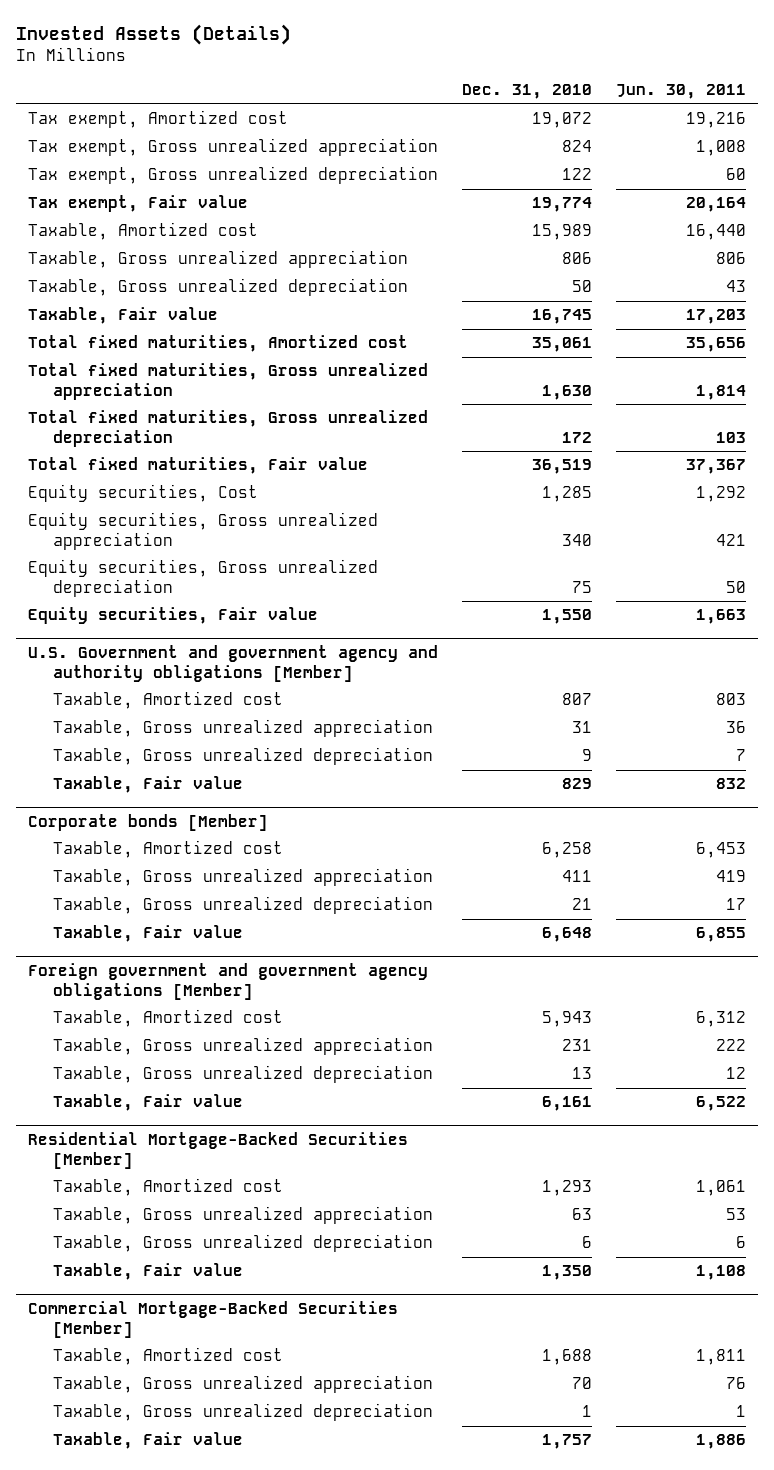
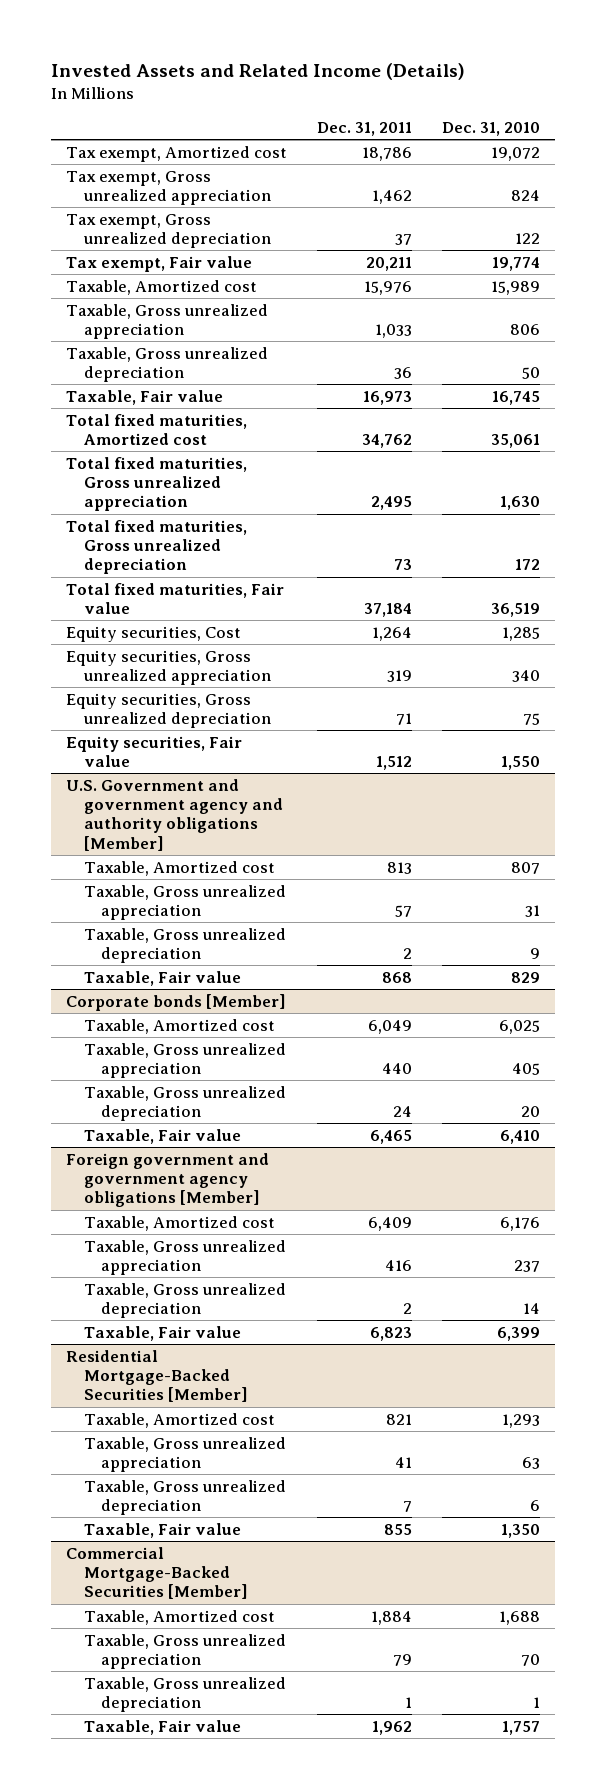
[16,24,292,46] Invested Assets (Details) -> [50,62,465,80] Invested Assets and Related Income (Details)
[615,84,746,100] Jun. 30, 2011 -> none
none -> [316,122,412,137] Dec. 31, 2011
[542,842,593,859] 6,258 -> [498,1019,540,1034] 6,025
[562,870,593,883] 411 -> [511,1063,540,1076] 405
[572,898,593,911] 21 -> [520,1106,540,1118] 20
[542,927,593,943] 6,648 -> [499,1129,540,1144] 6,410
[542,1011,593,1028] 5,943 -> [499,1216,540,1231] 6,176
[562,1039,593,1052] 231 -> [513,1260,540,1273] 237
[572,1067,593,1080] 13 -> [522,1303,540,1315] 14
[542,1096,593,1112] 6,161 -> [496,1326,540,1341] 6,399

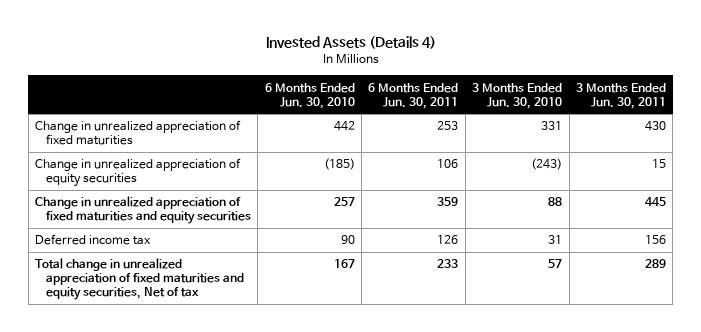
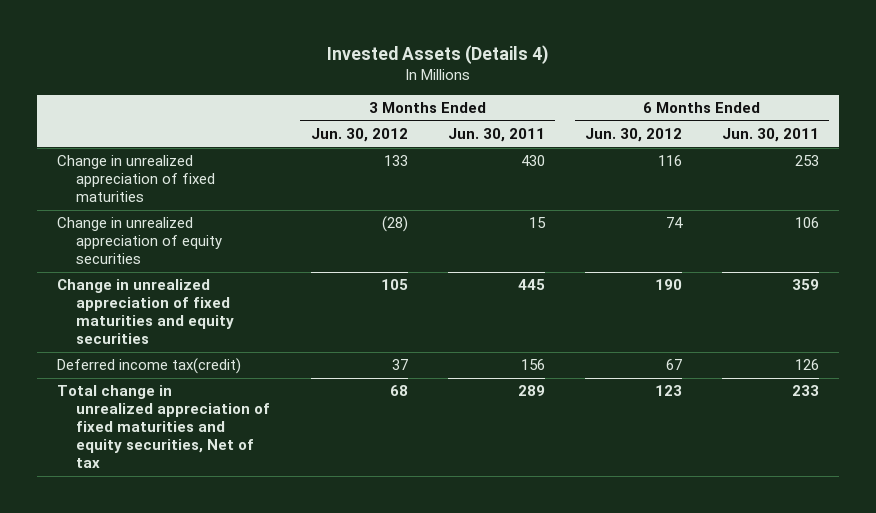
[264,82,355,109] 6 Months Ended Jun. 30, 2010 -> none
[472,82,563,109] 3 Months Ended Jun. 30, 2010 -> none
none -> [310,128,408,143] Jun. 30, 2012
none -> [585,128,683,143] Jun. 30, 2012
[35,234,152,246] Deferred income tax -> [56,358,241,375] Deferred income tax(credit)

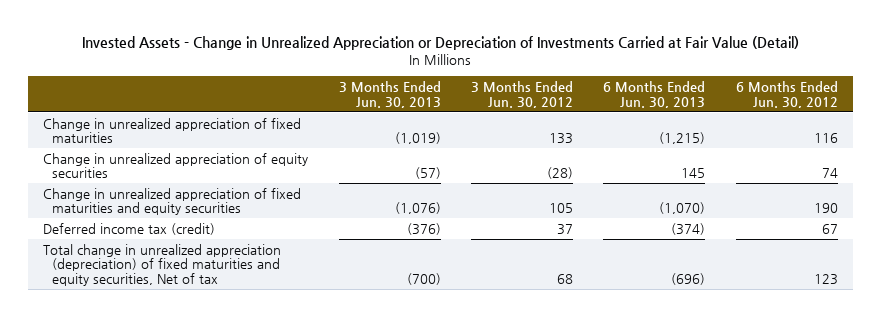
[326,44,549,64] Invested Assets (Details 4) -> [82,36,800,51] Invested Assets - Change in Unrealized Appreciation or Depreciation of Investments Carried at Fair Value (Detail)
[447,128,545,143] Jun. 30, 2011 -> none
[722,128,820,143] Jun. 30, 2011 -> none
none -> [338,81,441,108] 3 Months Ended Jun. 30, 2013
none -> [603,81,706,108] 6 Months Ended Jun. 30, 2013
[56,358,241,375] Deferred income tax(credit) -> [43,222,216,235] Deferred income tax (credit)
[56,385,271,469] Total change in unrealized appreciation of fixed maturities and equity securities, Net of tax -> [43,243,282,286] Total change in unrealized appreciation (depreciation) of fixed maturities and equity securities, Net of tax

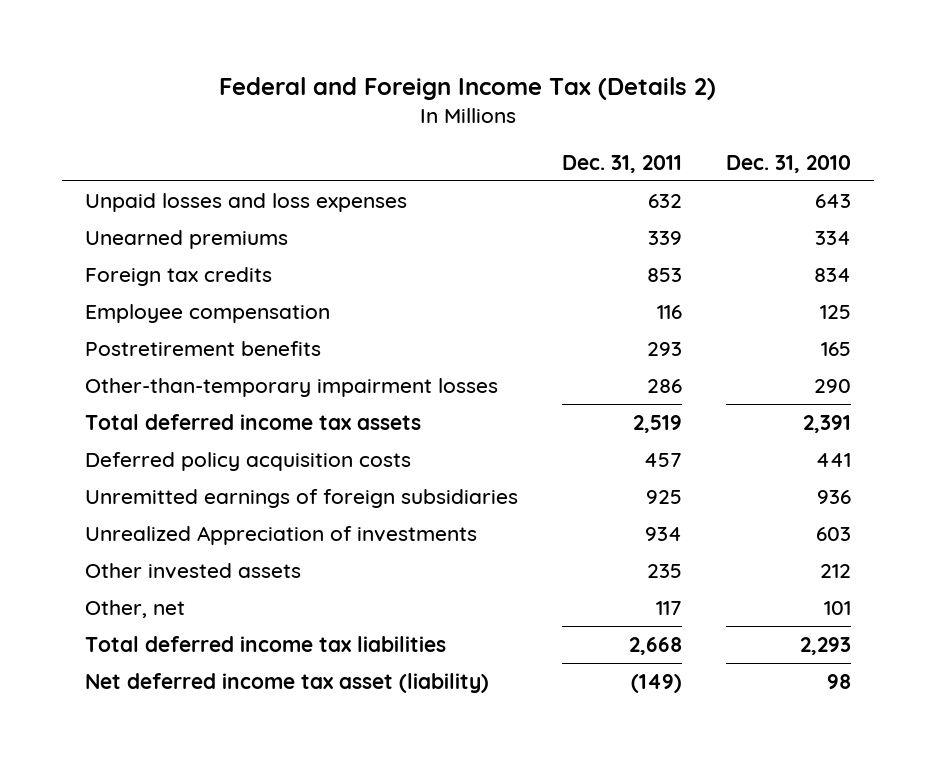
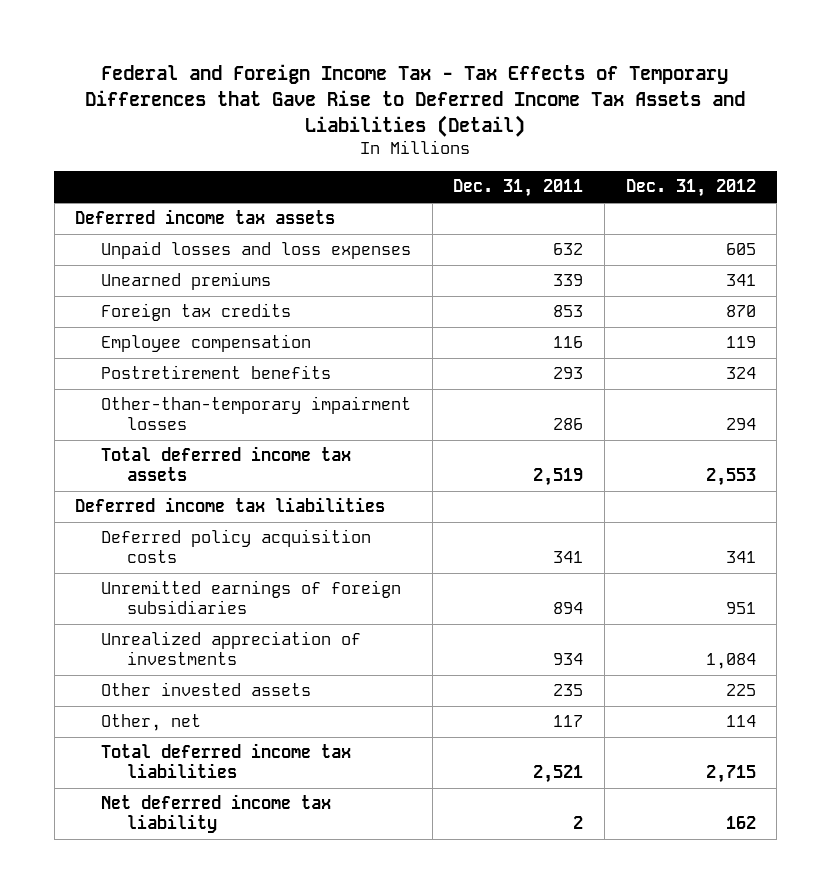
[219,76,717,100] Federal and Foreign Income Tax (Details 2) -> [85,63,746,137] Federal and Foreign Income Tax - Tax Effects of Temporary Differences that Gave Rise to Deferred Income Tax Assets and Liabilities (Detail)
[726,154,852,173] Dec. 31, 2010 -> none
none -> [625,179,756,198] Dec. 31, 2012
none -> [75,209,336,225] Deferred income tax assets
none -> [75,497,386,513] Deferred income tax liabilities
[644,453,683,468] 457 -> [553,551,584,564] 341
[646,490,683,505] 925 -> [553,602,584,615] 894
[84,526,477,546] Unrealized Appreciation of investments -> [100,631,361,666] Unrealized appreciation of investments
[629,637,683,656] 2,668 -> [533,765,584,784] 2,521
[84,673,489,694] Net deferred income tax asset (liability) -> [100,794,331,834] Net deferred income tax liability
[631,674,683,694] (149) -> [573,816,584,830] 2

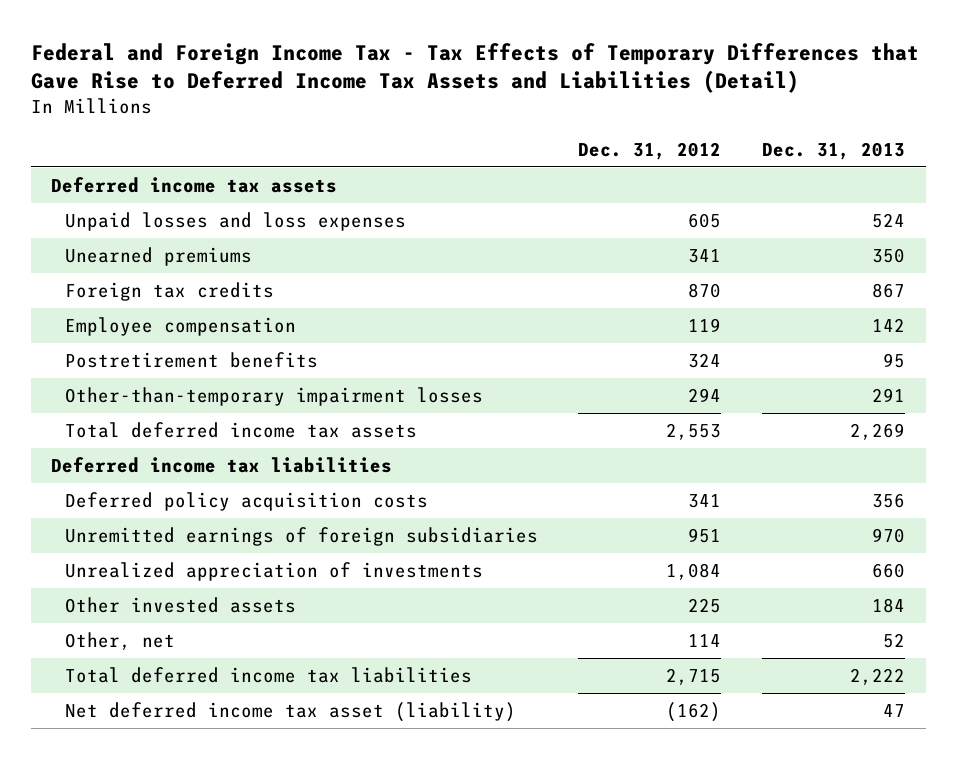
[453,179,584,198] Dec. 31, 2011 -> none
none -> [762,141,906,160] Dec. 31, 2013
[100,794,331,834] Net deferred income tax liability -> [64,702,516,723] Net deferred income tax asset (liability)
[725,816,756,830] 162 -> [666,702,722,723] (162)

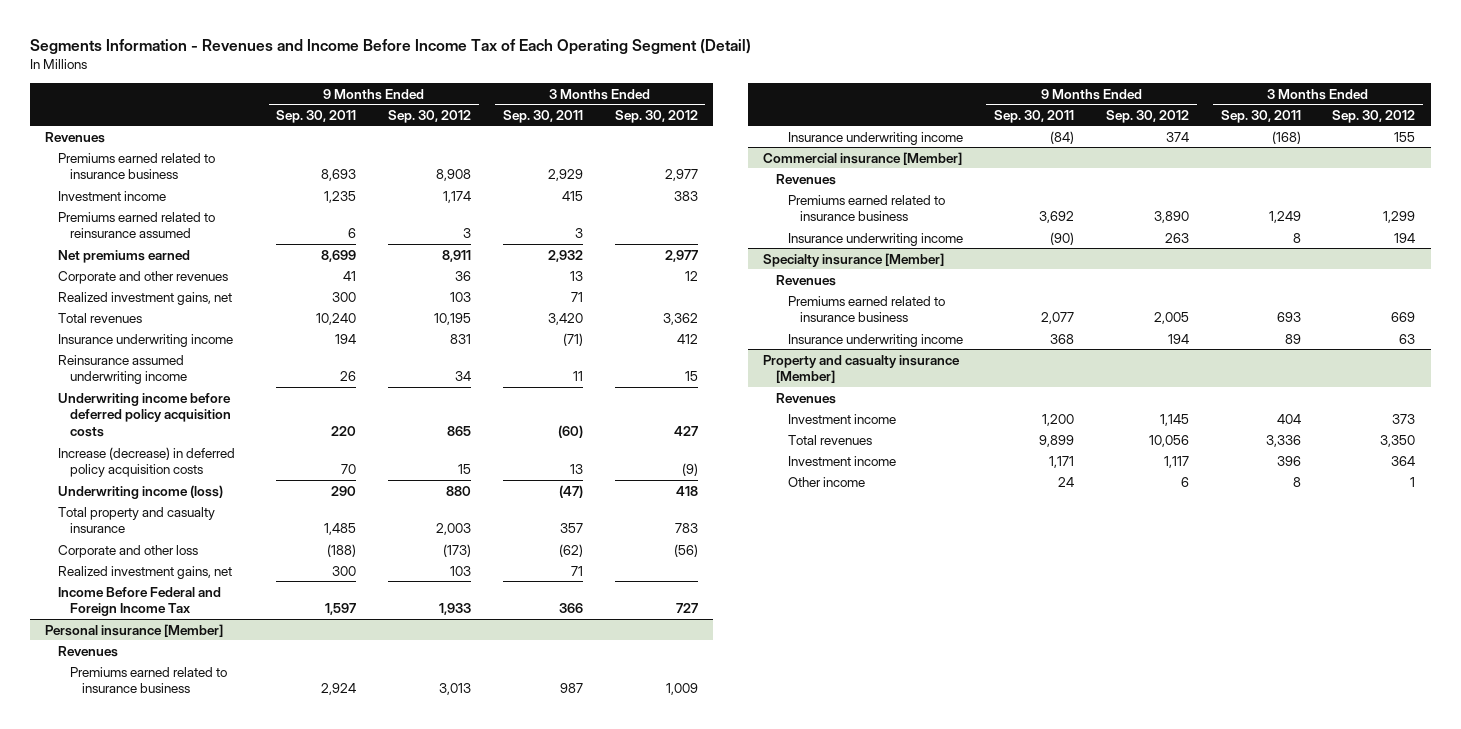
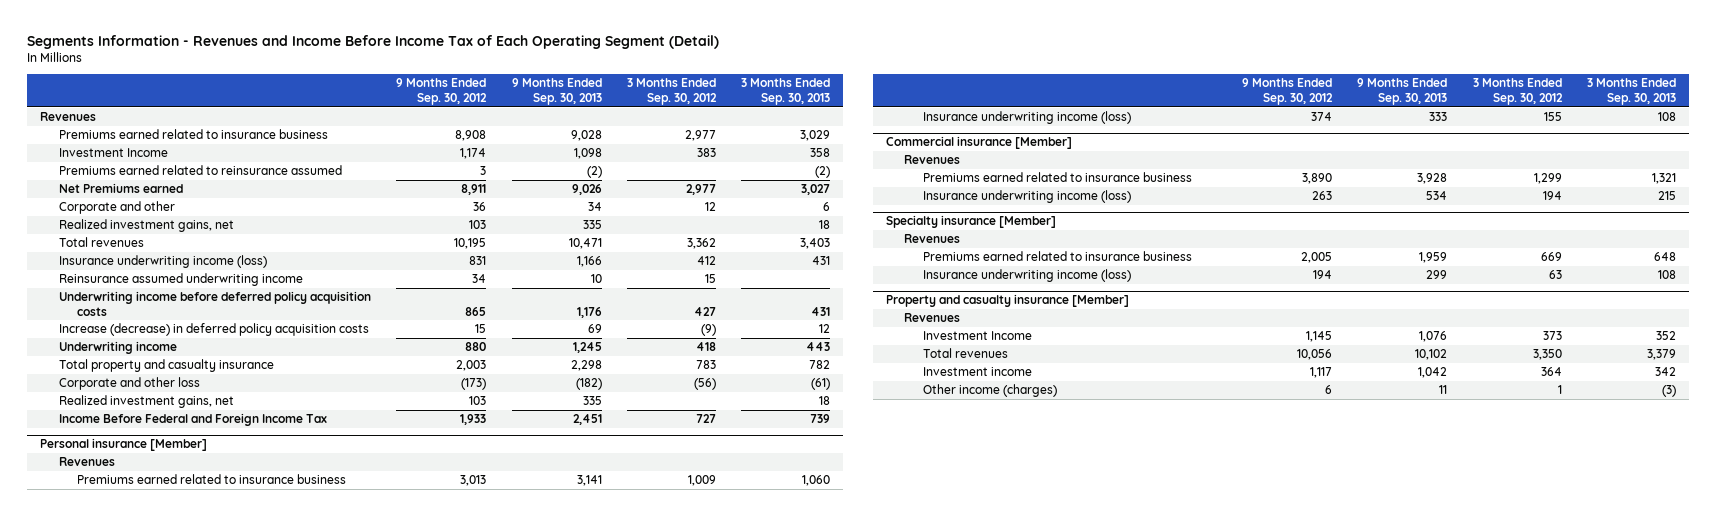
[276,109,357,123] Sep. 30, 2011 -> none
[502,109,583,123] Sep. 30, 2011 -> none
none -> [511,78,602,106] 9 Months Ended Sep. 30, 2013
none -> [741,78,831,106] 3 Months Ended Sep. 30, 2013
[57,190,166,201] Investment income -> [58,148,168,158] Investment Income
[57,249,190,263] Net premiums earned -> [58,183,183,194] Net Premiums earned
[57,270,228,284] Corporate and other revenues -> [58,201,175,215] Corporate and other
[57,333,233,347] Insurance underwriting income -> [58,255,267,269] Insurance underwriting income (loss)
[57,484,223,499] Underwriting income (loss) -> [58,341,177,355] Underwriting income
[787,131,963,145] Insurance underwriting income -> [922,111,1131,125] Insurance underwriting income (loss)
[787,232,963,246] Insurance underwriting income -> [922,190,1131,204] Insurance underwriting income (loss)
[787,333,963,347] Insurance underwriting income -> [922,269,1131,283] Insurance underwriting income (loss)
[787,413,896,424] Investment income -> [922,331,1032,341] Investment Income
[787,476,865,487] Other income -> [922,384,1057,398] Other income (charges)

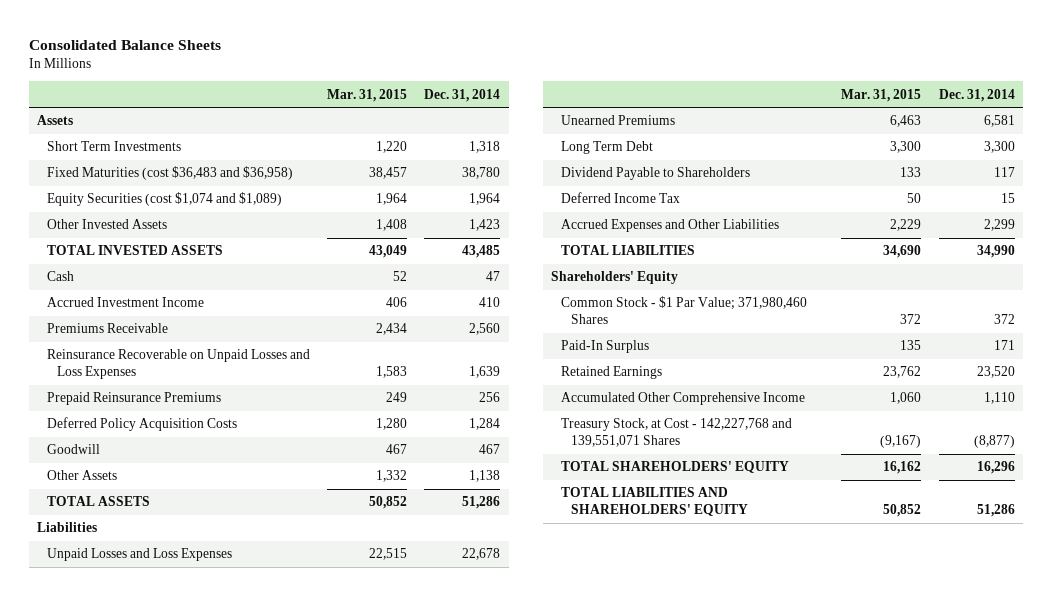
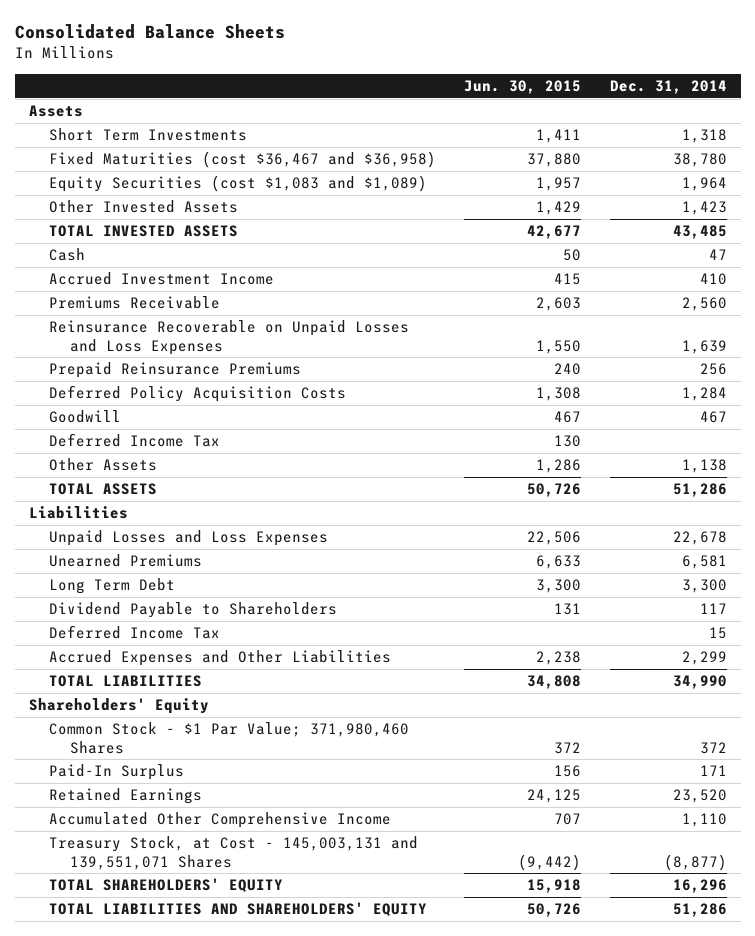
[327,88,408,102] Mar. 31, 2015 -> none
none -> [464,79,582,94] Jun. 30, 2015
[46,166,293,181] Fixed Maturities (cost $36,483 and $36,958) -> [49,151,437,169] Fixed Maturities (cost $36,467 and $36,958)
[46,192,282,207] Equity Securities (cost $1,074 and $1,089) -> [49,175,428,193] Equity Securities (cost $1,083 and $1,089)
none -> [49,433,221,448] Deferred Income Tax
[561,418,793,448] Treasury Stock, at Cost - 142,227,768 and 139,551,071 Shares -> [49,836,419,870] Treasury Stock, at Cost - 145,003,131 and 139,551,071 Shares

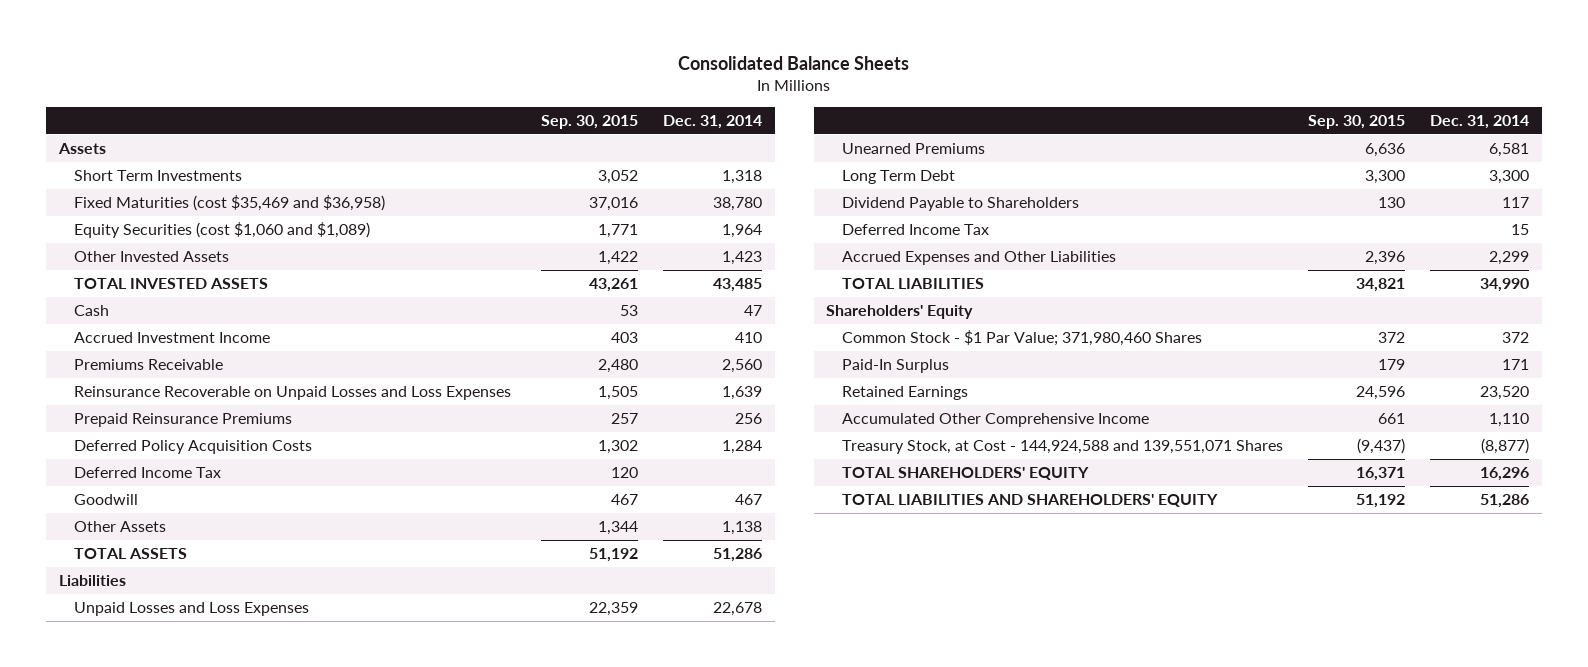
[464,79,582,94] Jun. 30, 2015 -> none
none -> [540,114,638,129] Sep. 30, 2015
[49,151,437,169] Fixed Maturities (cost $36,467 and $36,958) -> [74,195,386,212] Fixed Maturities (cost $35,469 and $36,958)
[49,175,428,193] Equity Securities (cost $1,083 and $1,089) -> [74,222,371,239] Equity Securities (cost $1,060 and $1,089)
[49,410,122,424] Goodwill -> [74,494,139,506] Goodwill
[49,836,419,870] Treasury Stock, at Cost - 145,003,131 and 139,551,071 Shares -> [841,440,1283,455] Treasury Stock, at Cost - 144,924,588 and 139,551,071 Shares

